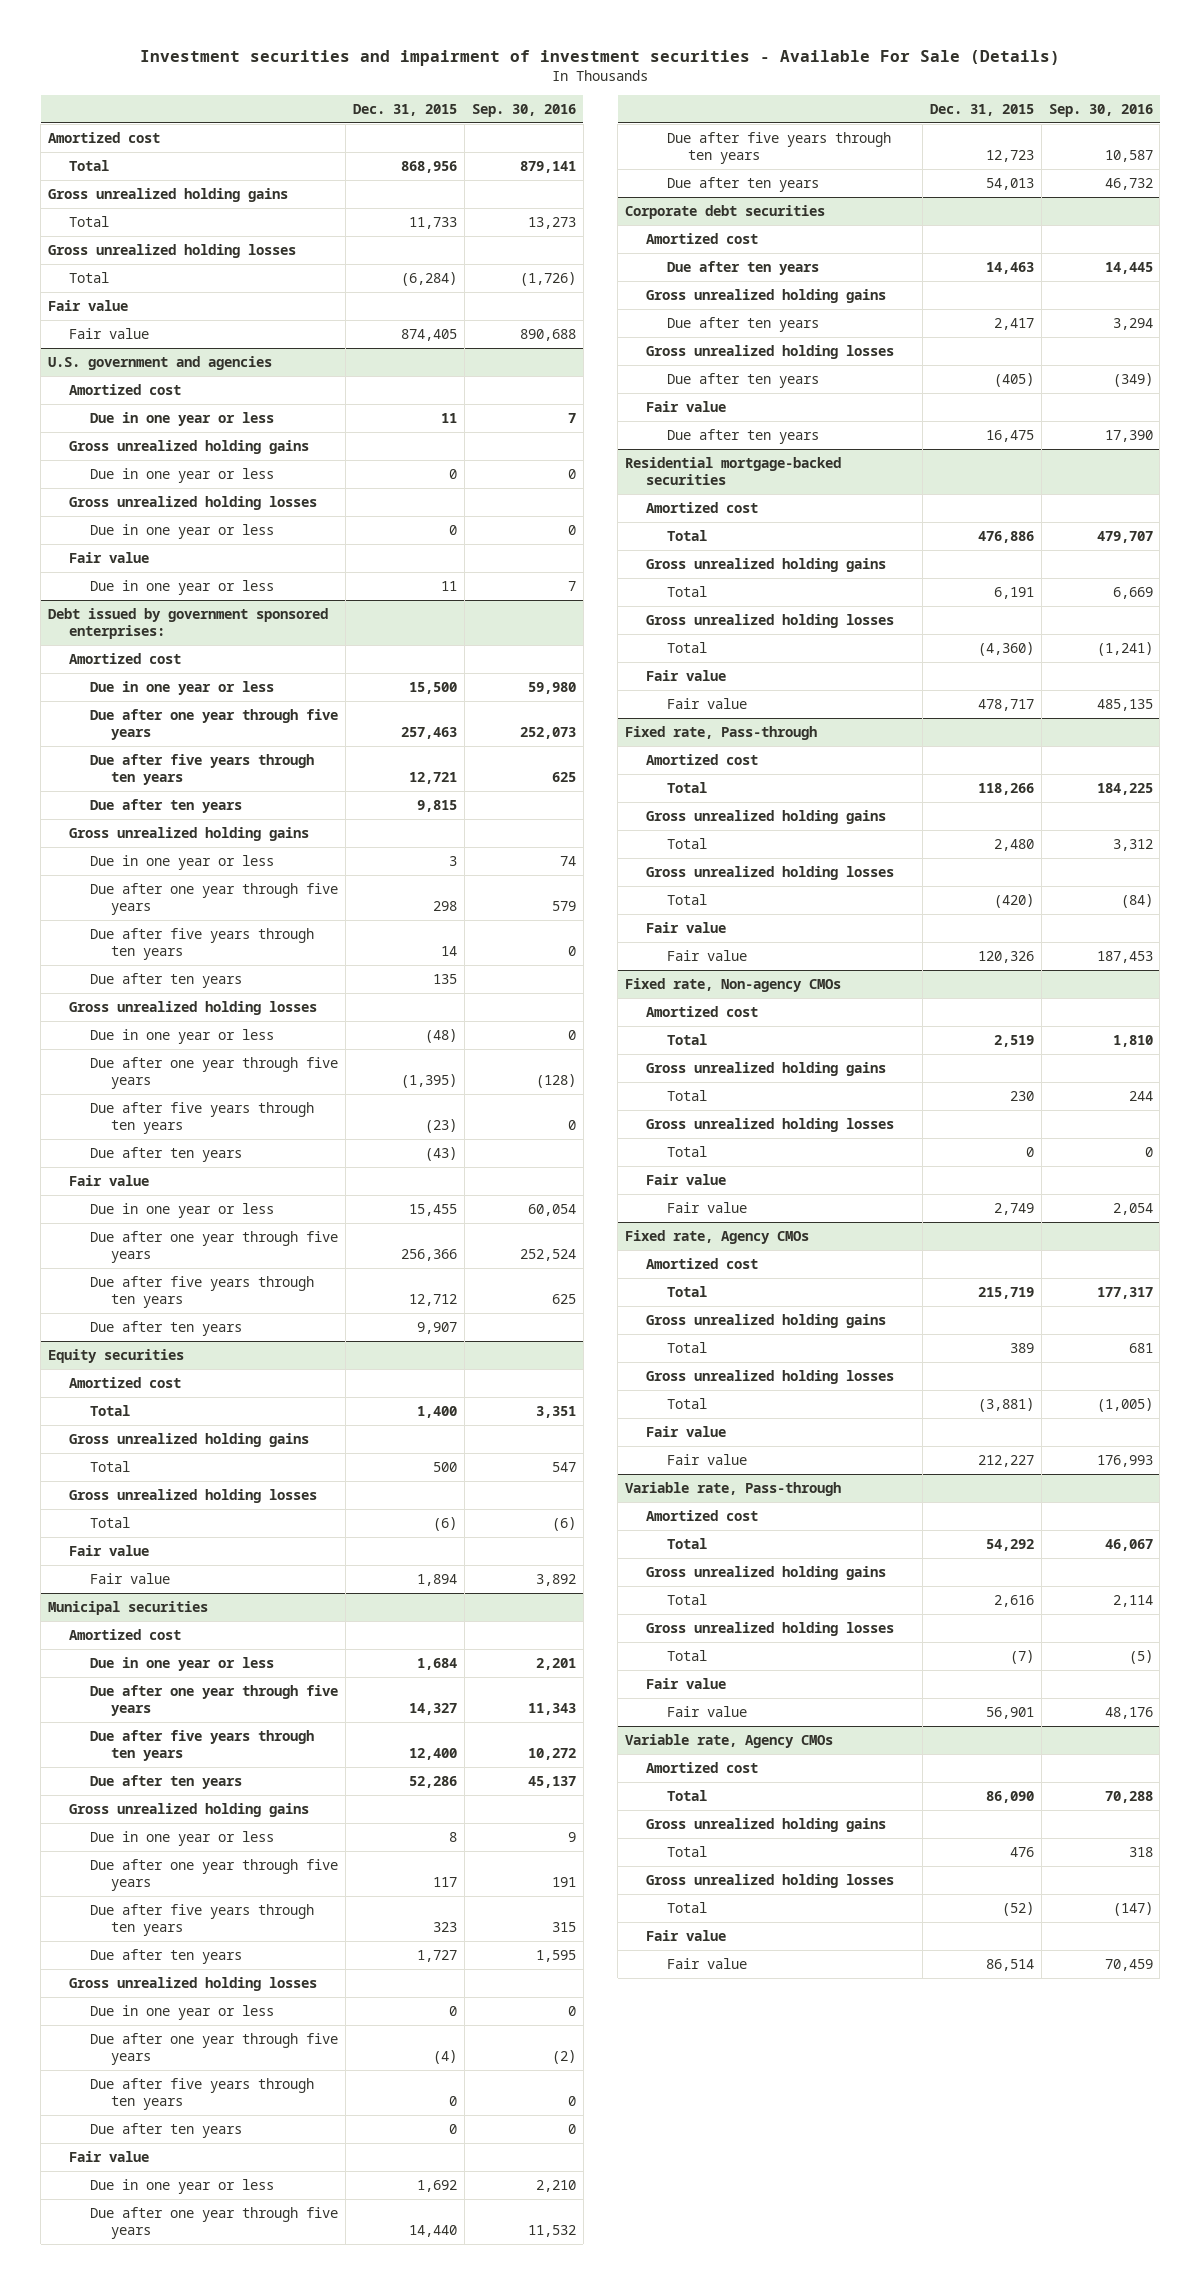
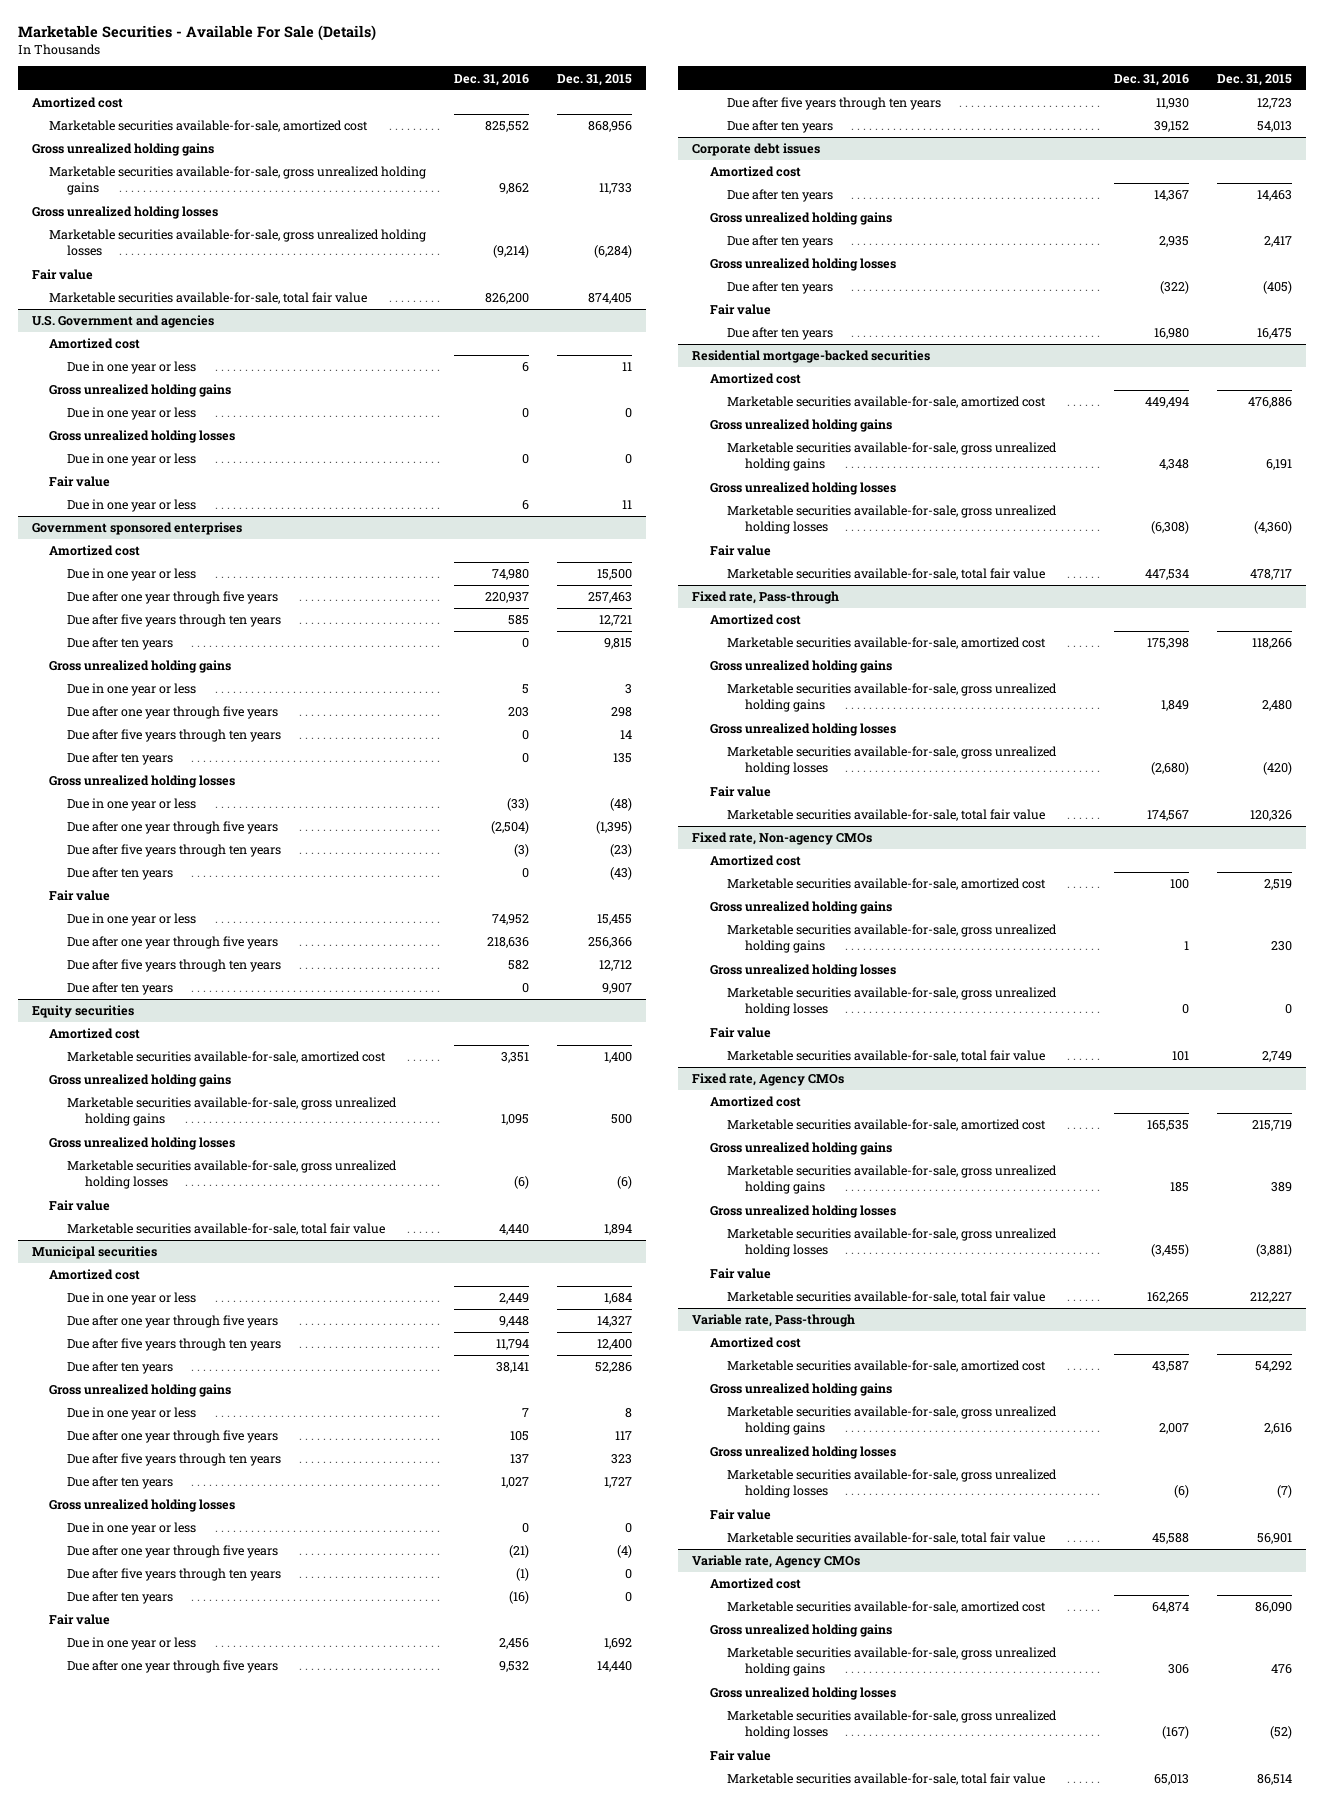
[140,50,1061,67] Investment securities and impairment of investment securities - Available For Sale (Details) -> [17,24,376,41] Marketable Securities - Available For Sale (Details)
[471,103,576,117] Sep. 30, 2016 -> none
none -> [454,73,530,86] Dec. 31, 2016
[69,159,110,171] Total -> [49,120,369,133] Marketable securities available-for-sale, amortized cost
[69,215,110,227] Total -> [49,166,427,196] Marketable securities available-for-sale, gross unrealized holding gains
[69,271,110,283] Total -> [49,229,427,257] Marketable securities available-for-sale, gross unrealized holding losses
[69,327,150,339] Fair value -> [49,292,368,305] Marketable securities available-for-sale, total fair value
[48,355,273,370] U.S. government and agencies -> [31,315,214,329] U.S. Government and agencies
[48,607,329,640] Debt issued by government sponsored enterprises: -> [31,522,242,536] Government sponsored enterprises
[90,1404,131,1416] Total -> [67,1051,387,1064] Marketable securities available-for-sale, amortized cost
[90,1460,131,1472] Total -> [67,1097,398,1127] Marketable securities available-for-sale, gross unrealized holding gains
[90,1516,131,1528] Total -> [67,1160,398,1190] Marketable securities available-for-sale, gross unrealized holding losses
[90,1572,171,1584] Fair value -> [67,1223,386,1236] Marketable securities available-for-sale, total fair value
[625,204,826,219] Corporate debt securities -> [691,143,820,157] Corporate debt issues
[666,529,707,541] Total -> [727,396,1047,409] Marketable securities available-for-sale, amortized cost
[666,585,707,597] Total -> [727,442,1058,472] Marketable securities available-for-sale, gross unrealized holding gains
[666,641,707,653] Total -> [727,505,1058,535] Marketable securities available-for-sale, gross unrealized holding losses
[666,697,747,709] Fair value -> [727,568,1046,581] Marketable securities available-for-sale, total fair value
[666,781,707,793] Total -> [727,637,1047,650] Marketable securities available-for-sale, amortized cost
[666,837,707,849] Total -> [727,683,1058,713] Marketable securities available-for-sale, gross unrealized holding gains
[666,893,707,905] Total -> [727,746,1058,776] Marketable securities available-for-sale, gross unrealized holding losses
[666,949,747,961] Fair value -> [727,809,1046,822] Marketable securities available-for-sale, total fair value
[666,1033,707,1045] Total -> [727,878,1047,891] Marketable securities available-for-sale, amortized cost
[666,1089,707,1101] Total -> [727,924,1058,954] Marketable securities available-for-sale, gross unrealized holding gains
[666,1145,707,1157] Total -> [727,987,1058,1017] Marketable securities available-for-sale, gross unrealized holding losses
[666,1201,747,1213] Fair value -> [727,1050,1046,1063] Marketable securities available-for-sale, total fair value
[666,1285,707,1297] Total -> [727,1119,1047,1132] Marketable securities available-for-sale, amortized cost
[666,1341,707,1353] Total -> [727,1165,1058,1195] Marketable securities available-for-sale, gross unrealized holding gains
[666,1397,707,1409] Total -> [727,1228,1058,1258] Marketable securities available-for-sale, gross unrealized holding losses
[666,1453,747,1465] Fair value -> [727,1291,1046,1304] Marketable securities available-for-sale, total fair value
[666,1537,707,1549] Total -> [727,1360,1047,1373] Marketable securities available-for-sale, amortized cost
[666,1593,707,1605] Total -> [727,1406,1058,1436] Marketable securities available-for-sale, gross unrealized holding gains
[666,1649,707,1661] Total -> [727,1469,1058,1499] Marketable securities available-for-sale, gross unrealized holding losses
[666,1705,747,1717] Fair value -> [727,1532,1046,1545] Marketable securities available-for-sale, total fair value
[666,1789,707,1801] Total -> [727,1601,1047,1614] Marketable securities available-for-sale, amortized cost
[666,1845,707,1857] Total -> [727,1647,1058,1677] Marketable securities available-for-sale, gross unrealized holding gains
[666,1901,707,1913] Total -> [727,1710,1058,1740] Marketable securities available-for-sale, gross unrealized holding losses
[666,1957,747,1969] Fair value -> [727,1773,1046,1786] Marketable securities available-for-sale, total fair value

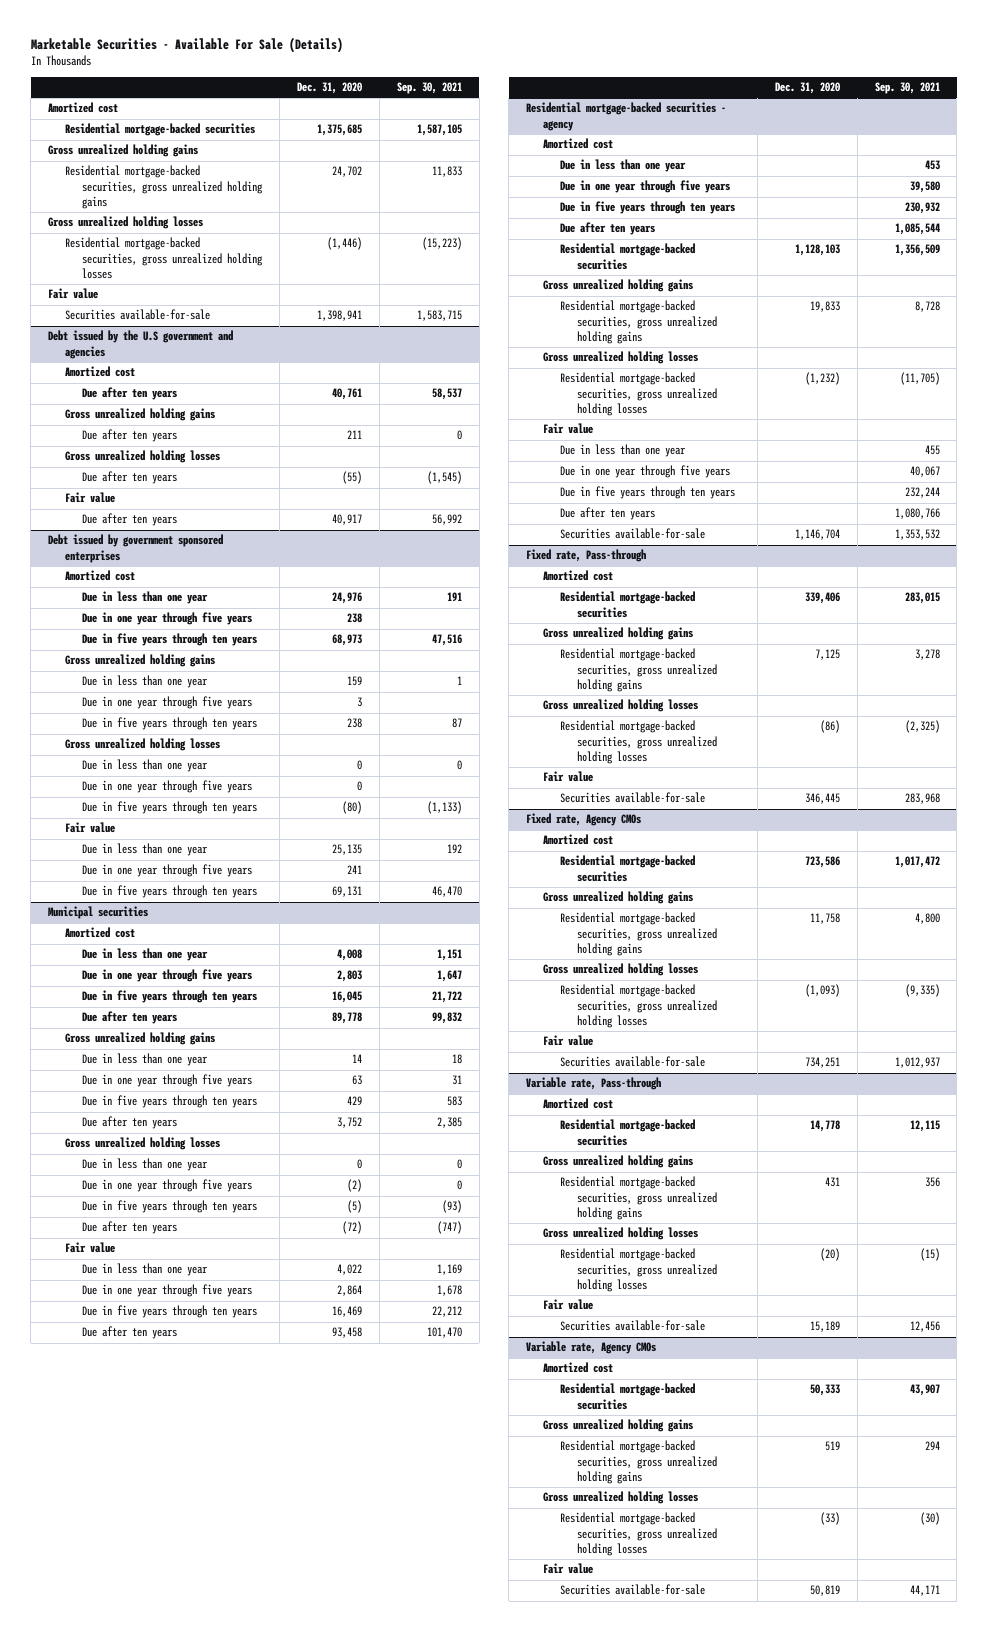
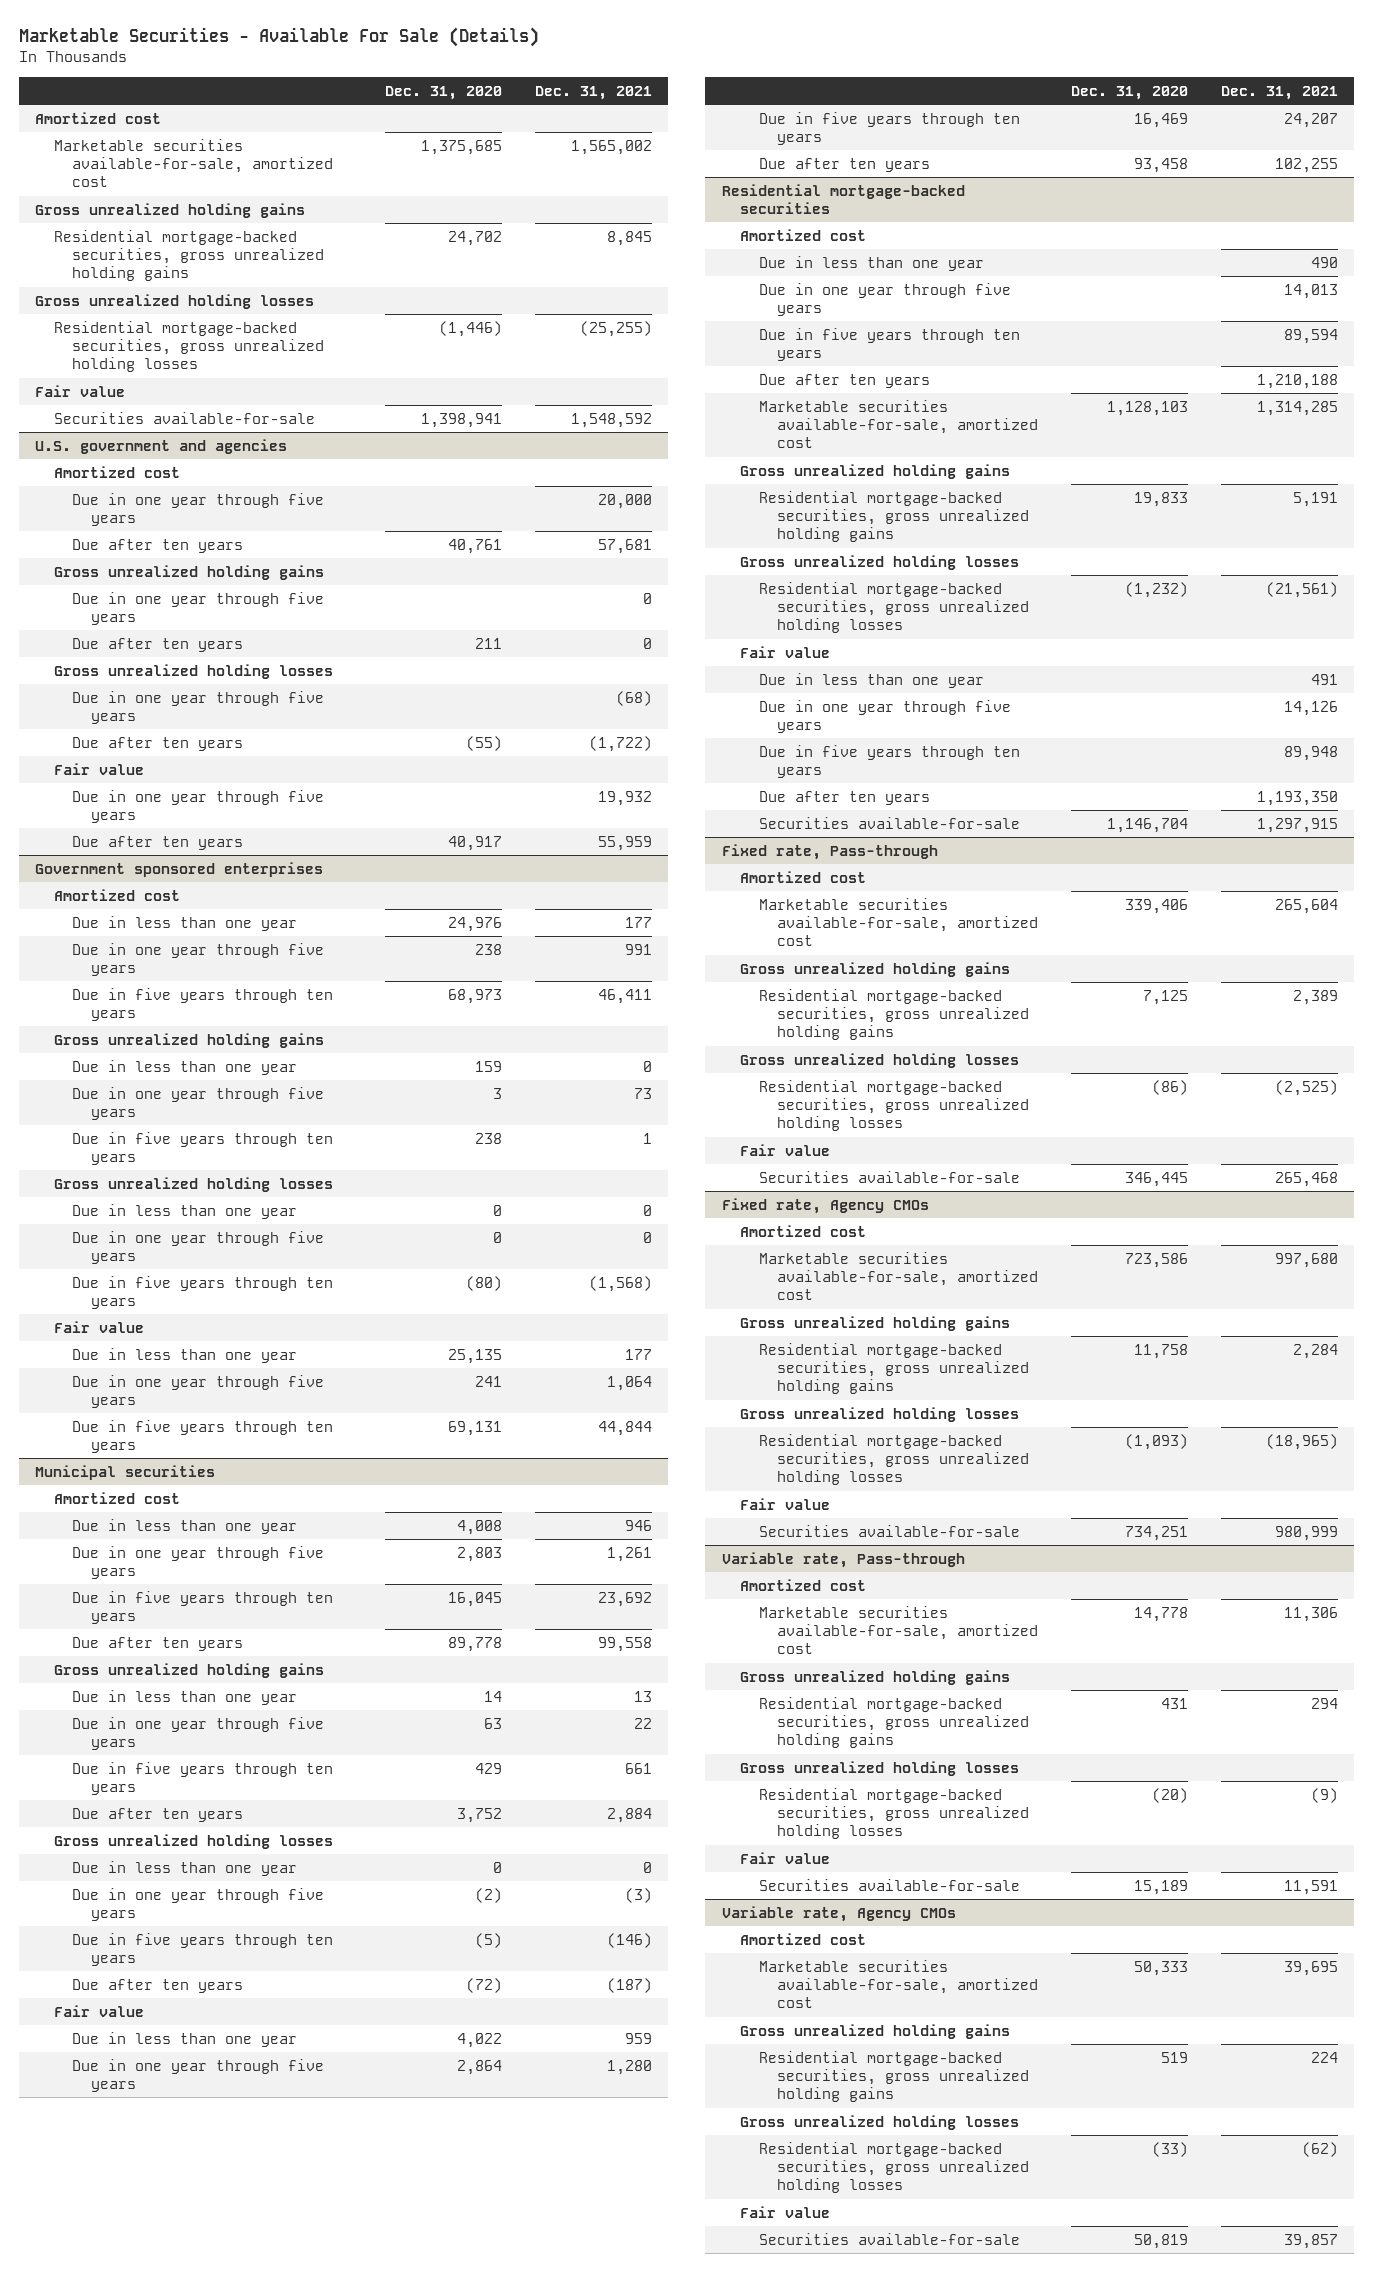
[396,82,462,95] Sep. 30, 2021 -> none
none -> [534,85,652,100] Dec. 31, 2021
[65,123,256,137] Residential mortgage-backed securities -> [53,138,334,188] Marketable securities available-for-sale, amortized cost
[48,330,234,359] Debt issued by the U.S government and agencies -> [35,438,288,454] U.S. government and agencies
none -> [72,492,325,527] Due in one year through five years
none -> [72,591,325,626] Due in one year through five years
none -> [72,690,325,725] Due in one year through five years
none -> [72,789,325,824] Due in one year through five years
[48,534,224,563] Debt issued by government sponsored enterprises -> [35,861,324,877] Government sponsored enterprises
[525,102,726,131] Residential mortgage-backed securities - agency -> [721,183,965,215] Residential mortgage-backed securities
[560,243,696,270] Residential mortgage-backed securities -> [758,399,1039,449] Marketable securities available-for-sale, amortized cost
[560,591,696,618] Residential mortgage-backed securities -> [758,897,1039,947] Marketable securities available-for-sale, amortized cost
[560,855,696,882] Residential mortgage-backed securities -> [758,1251,1039,1301] Marketable securities available-for-sale, amortized cost
[560,1119,696,1146] Residential mortgage-backed securities -> [758,1605,1039,1655] Marketable securities available-for-sale, amortized cost
[560,1383,696,1410] Residential mortgage-backed securities -> [758,1959,1039,2009] Marketable securities available-for-sale, amortized cost

